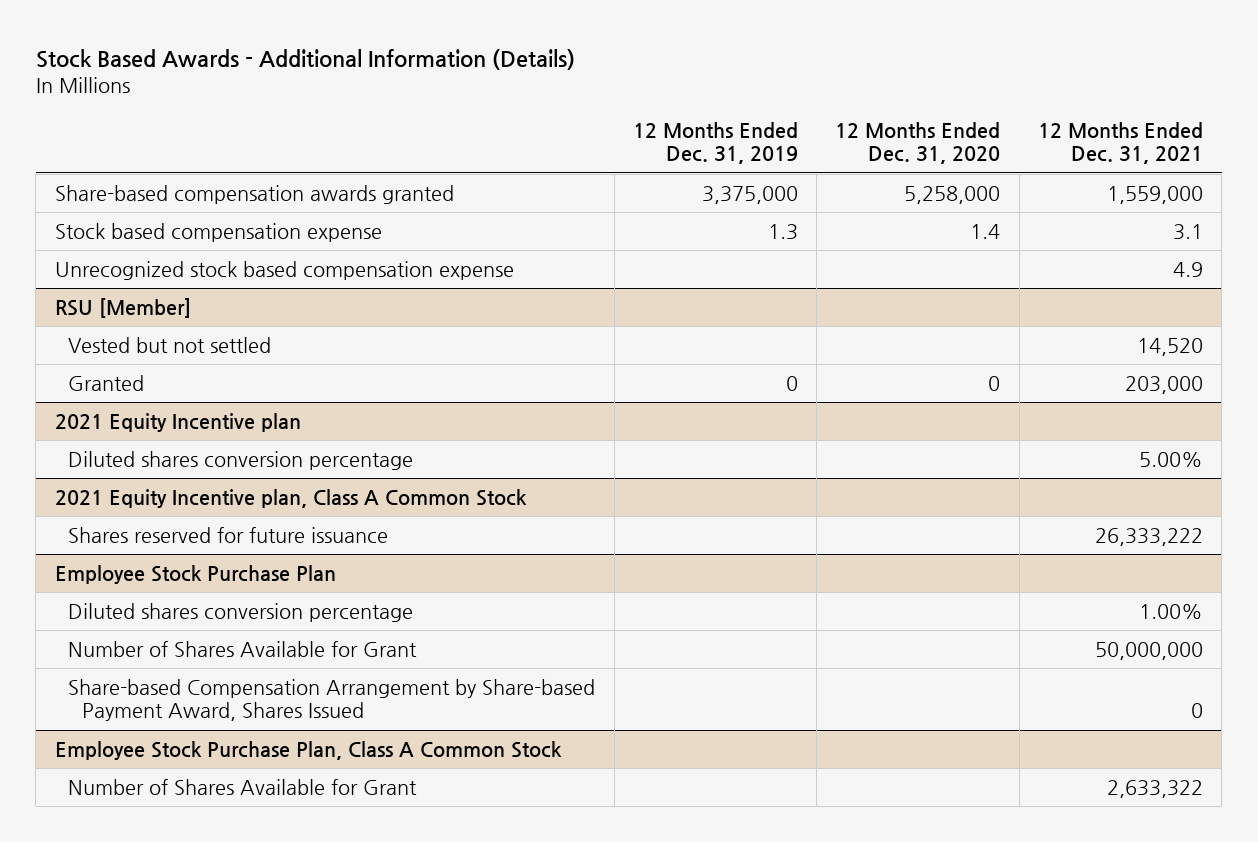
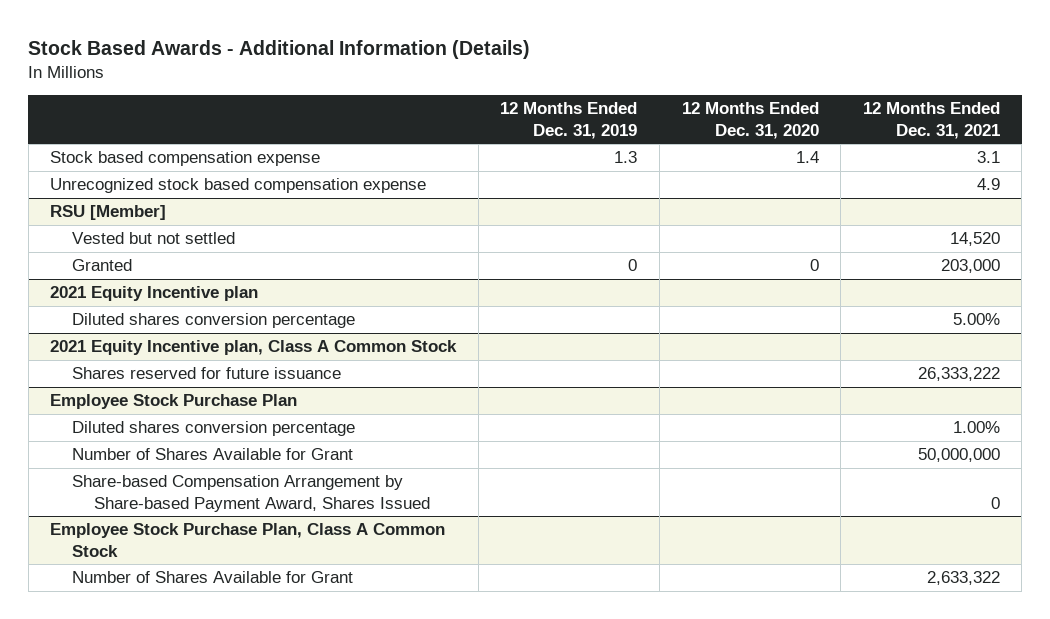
[54,184,454,204] Share-based compensation awards granted -> none

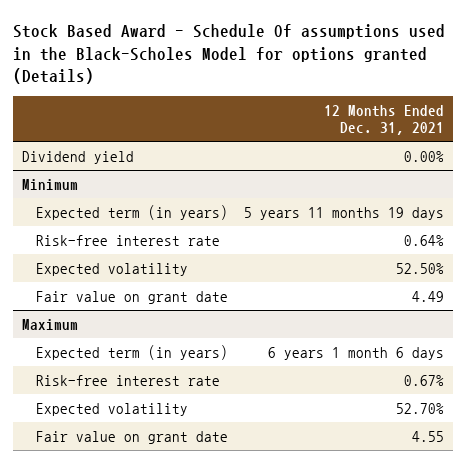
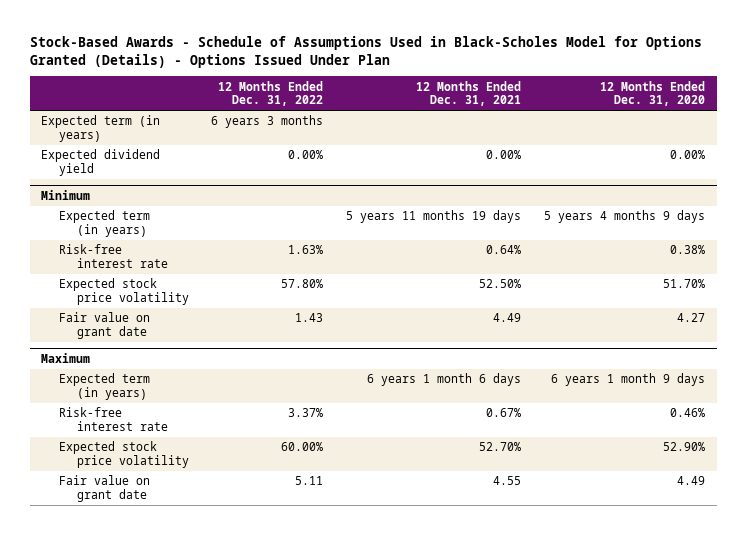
[13,24,446,85] Stock Based Award - Schedule Of assumptions used in the Black-Scholes Model for options granted (Details) -> [29,36,702,69] Stock-Based Awards - Schedule of Assumptions Used in Black-Scholes Model for Options Granted (Details) - Options Issued Under Plan
none -> [218,80,324,107] 12 Months Ended Dec. 31, 2022
none -> [600,80,706,107] 12 Months Ended Dec. 31, 2020
none -> [41,115,161,142] Expected term (in years)
[21,150,134,164] Dividend yield -> [41,149,161,176] Expected dividend yield
[36,262,189,276] Expected volatility -> [58,278,189,305] Expected stock price volatility
[36,402,189,416] Expected volatility -> [58,441,189,468] Expected stock price volatility

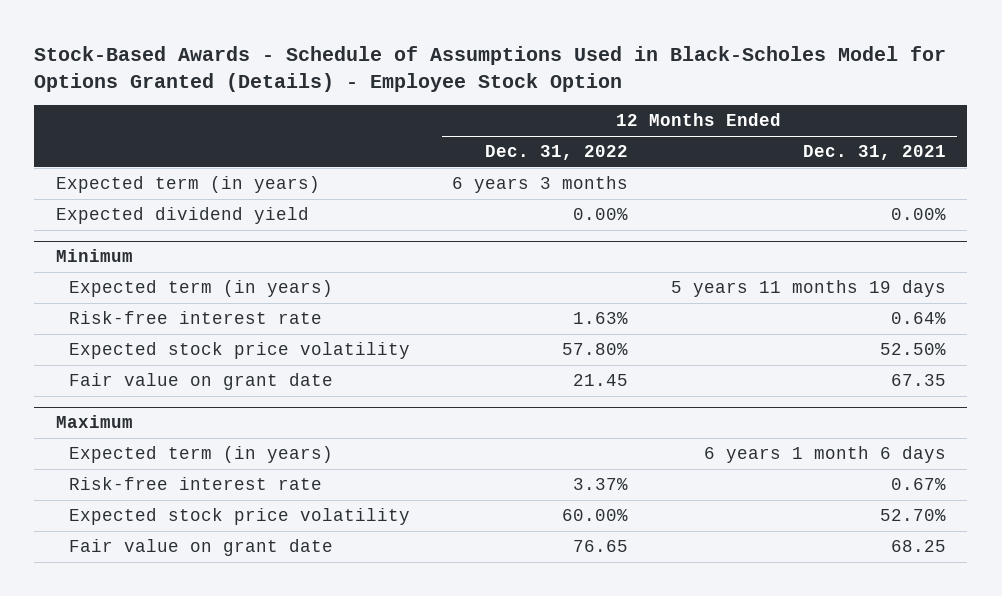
[29,36,702,69] Stock-Based Awards - Schedule of Assumptions Used in Black-Scholes Model for Options Granted (Details) - Options Issued Under Plan -> [34,46,947,93] Stock-Based Awards - Schedule of Assumptions Used in Black-Scholes Model for Options Granted (Details) - Employee Stock Option
[600,80,706,107] 12 Months Ended Dec. 31, 2020 -> none
[295,313,324,323] 1.43 -> [573,374,629,387] 21.45
[493,313,522,323] 4.49 -> [890,374,946,387] 67.35
[295,476,324,486] 5.11 -> [573,540,629,553] 76.65
[493,476,522,486] 4.55 -> [890,540,946,553] 68.25

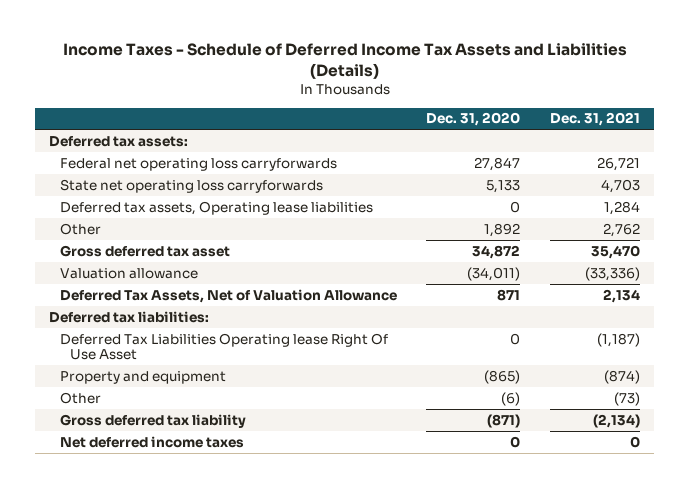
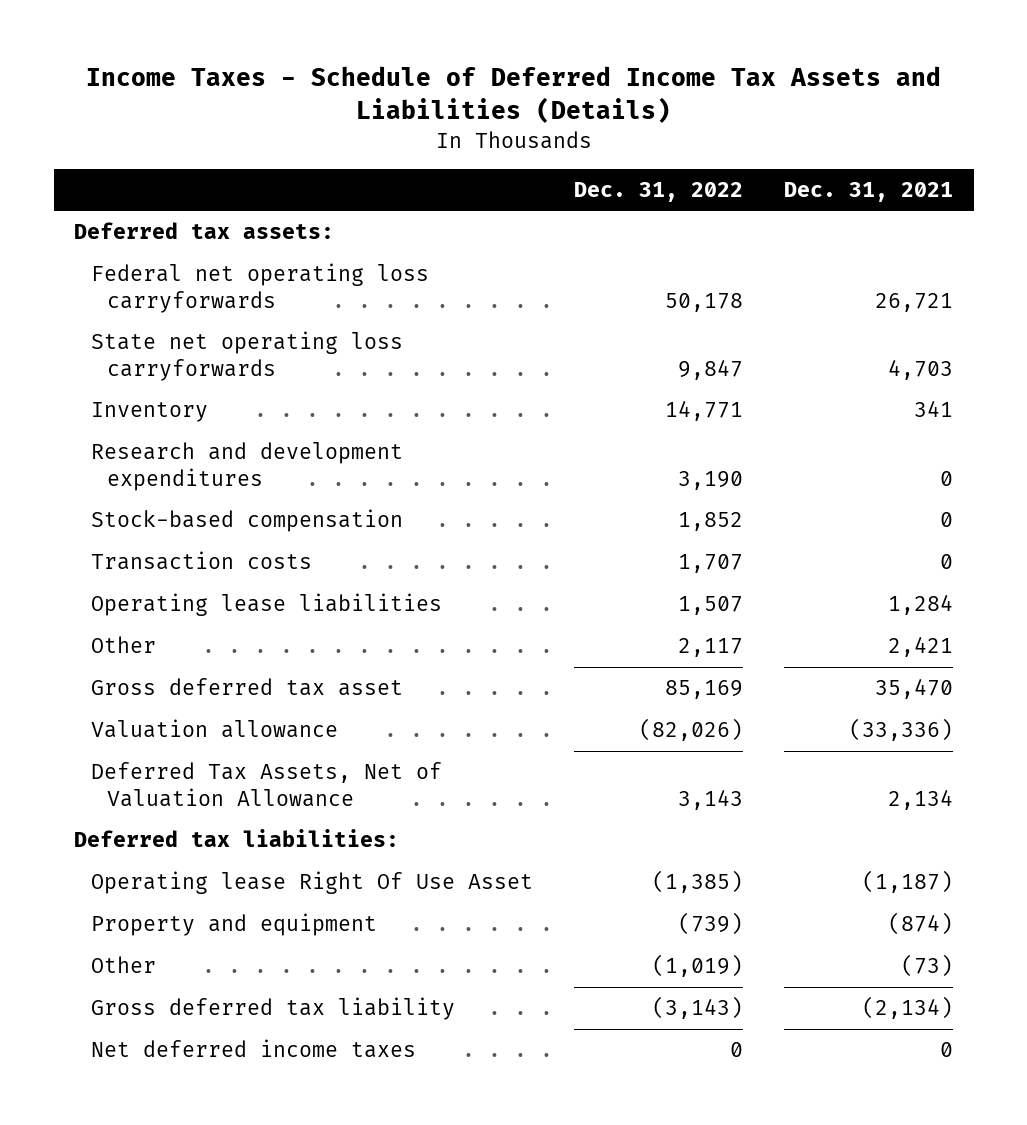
[426,112,521,127] Dec. 31, 2020 -> none
none -> [573,181,743,202] Dec. 31, 2022
none -> [90,402,208,423] Inventory
none -> [90,442,403,491] Research and development expenditures
none -> [90,509,403,533] Stock-based compensation
none -> [90,551,312,571] Transaction costs
[59,200,373,215] Deferred tax assets, Operating lease liabilities -> [90,593,442,617] Operating lease liabilities
[602,222,640,237] 2,762 -> [887,636,953,658] 2,421
[59,332,388,361] Deferred Tax Liabilities Operating lease Right Of Use Asset -> [90,871,533,895] Operating lease Right Of Use Asset

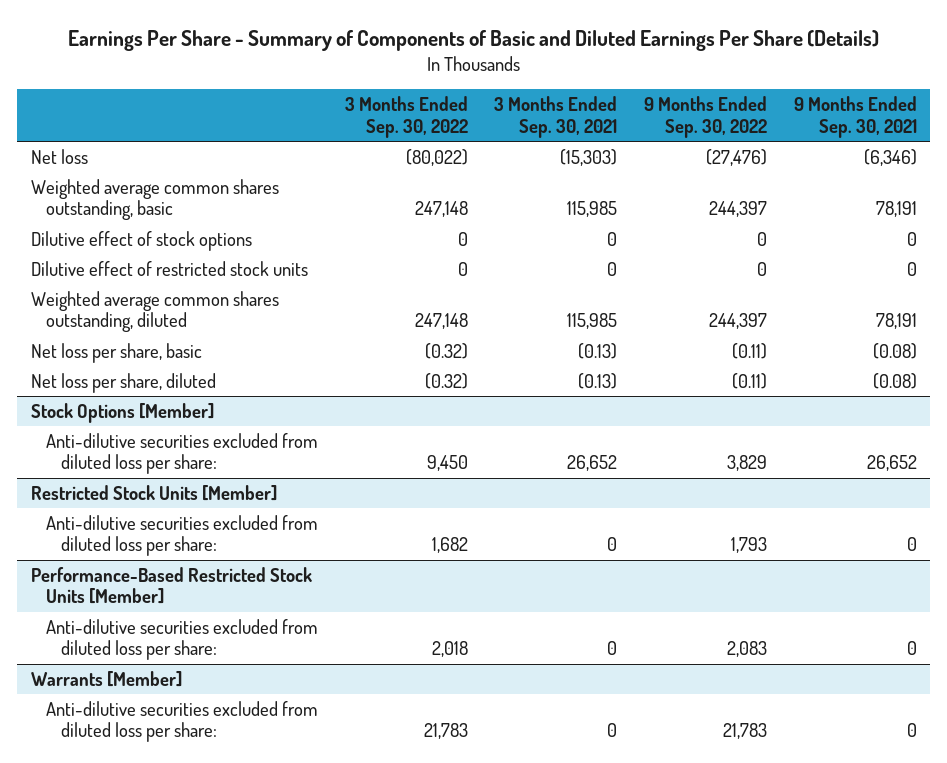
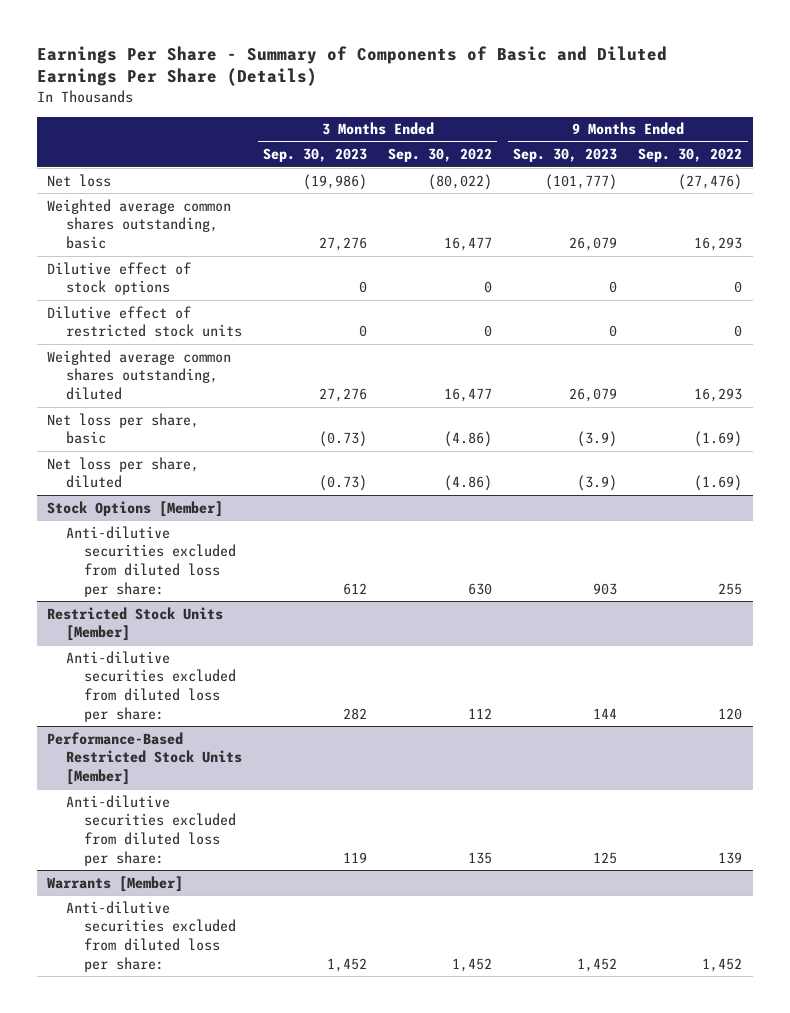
[494,96,618,138] 3 Months Ended Sep. 30, 2021 -> none
[793,96,917,138] 9 Months Ended Sep. 30, 2021 -> none
none -> [263,148,368,163] Sep. 30, 2023
none -> [513,148,618,163] Sep. 30, 2023
[414,201,468,218] 247,148 -> [444,237,493,252] 16,477
[709,201,768,218] 244,397 -> [694,237,743,252] 16,293
[414,313,468,330] 247,148 -> [444,388,493,403] 16,477
[709,313,768,330] 244,397 -> [694,388,743,403] 16,293
[424,342,468,359] (0.32) -> [444,431,493,448] (4.86)
[732,342,768,359] (0.11) -> [694,431,743,448] (1.69)
[424,372,468,389] (0.32) -> [444,475,493,492] (4.86)
[732,372,768,389] (0.11) -> [694,475,743,492] (1.69)
[426,455,468,472] 9,450 -> [468,583,493,596] 630
[727,455,768,472] 3,829 -> [718,583,743,596] 255
[431,537,468,554] 1,682 -> [468,708,493,720] 112
[731,537,768,554] 1,793 -> [718,708,743,721] 120
[431,641,468,658] 2,018 -> [468,852,493,865] 135
[727,641,768,658] 2,083 -> [718,852,743,865] 139
[423,723,468,740] 21,783 -> [452,958,493,973] 1,452
[723,723,768,740] 21,783 -> [702,958,743,973] 1,452

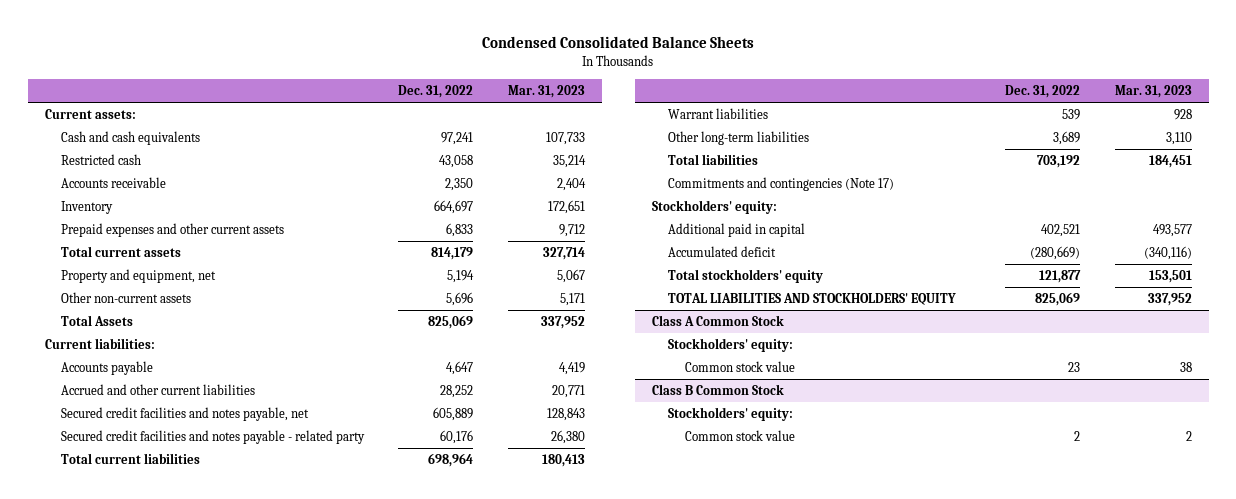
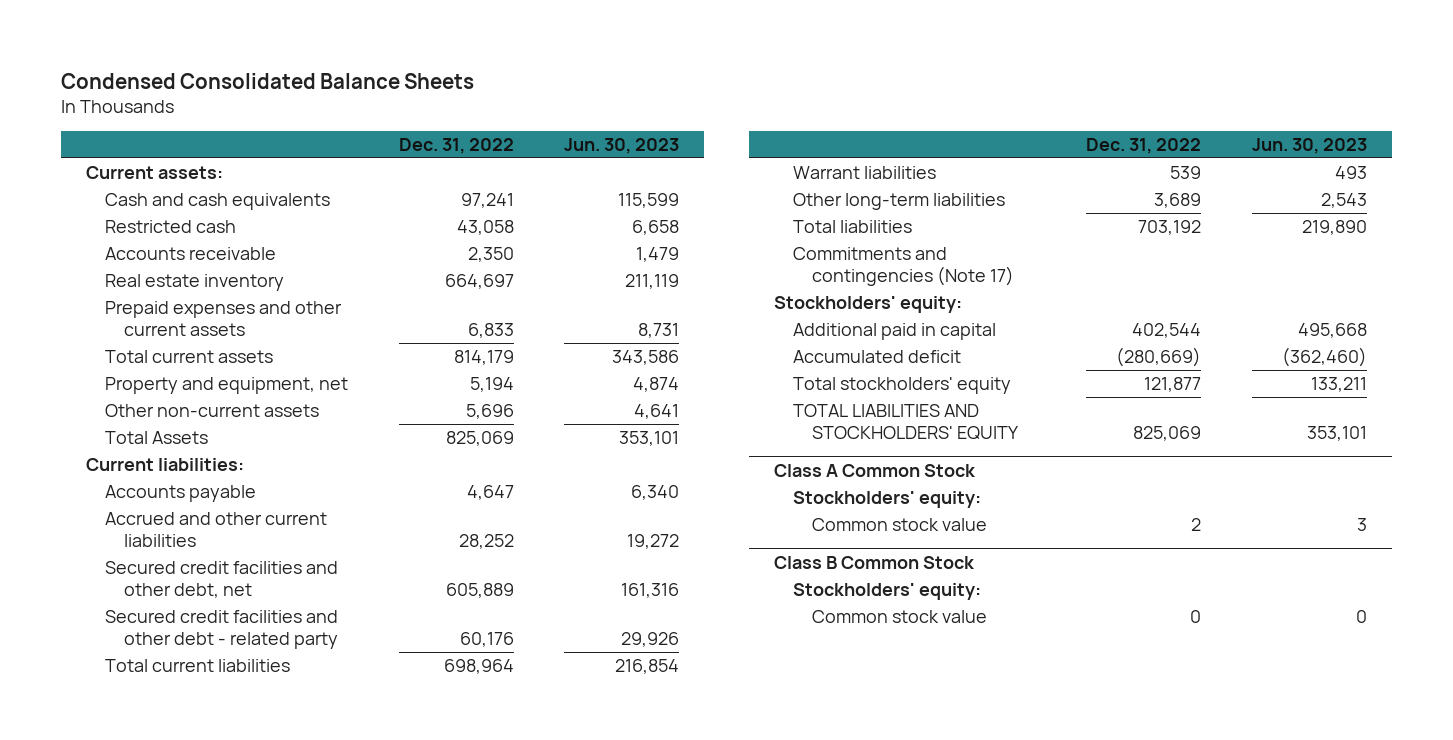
[507,85,585,99] Mar. 31, 2023 -> none
none -> [563,137,679,154] Jun. 30, 2023
[61,201,114,215] Inventory -> [105,274,285,292] Real estate inventory
[61,407,310,422] Secured credit facilities and notes payable, net -> [105,561,339,598] Secured credit facilities and other debt, net
[61,430,366,445] Secured credit facilities and notes payable - related party -> [105,610,339,649] Secured credit facilities and other debt - related party
[1041,224,1081,238] 402,521 -> [1132,323,1202,339] 402,544
[1068,362,1081,373] 23 -> [1191,518,1202,532] 2
[1074,431,1081,442] 2 -> [1190,610,1202,624] 0

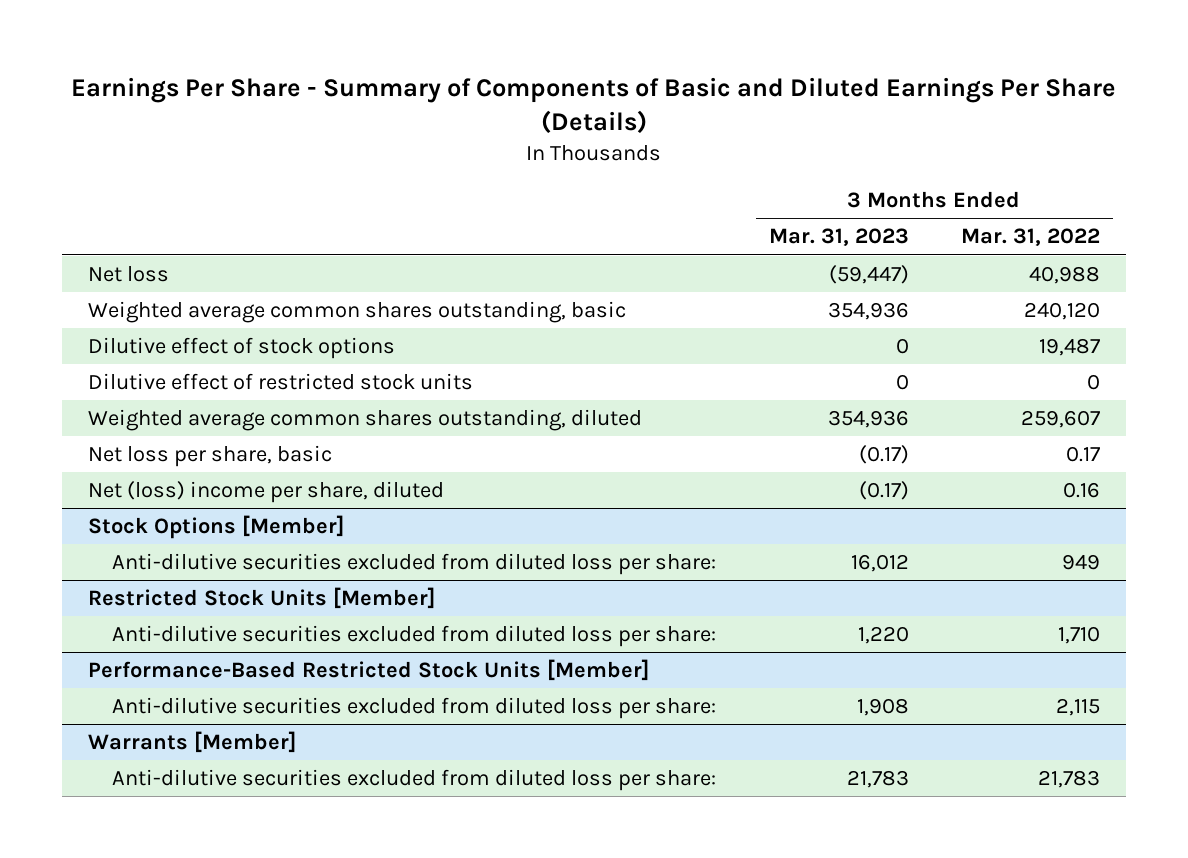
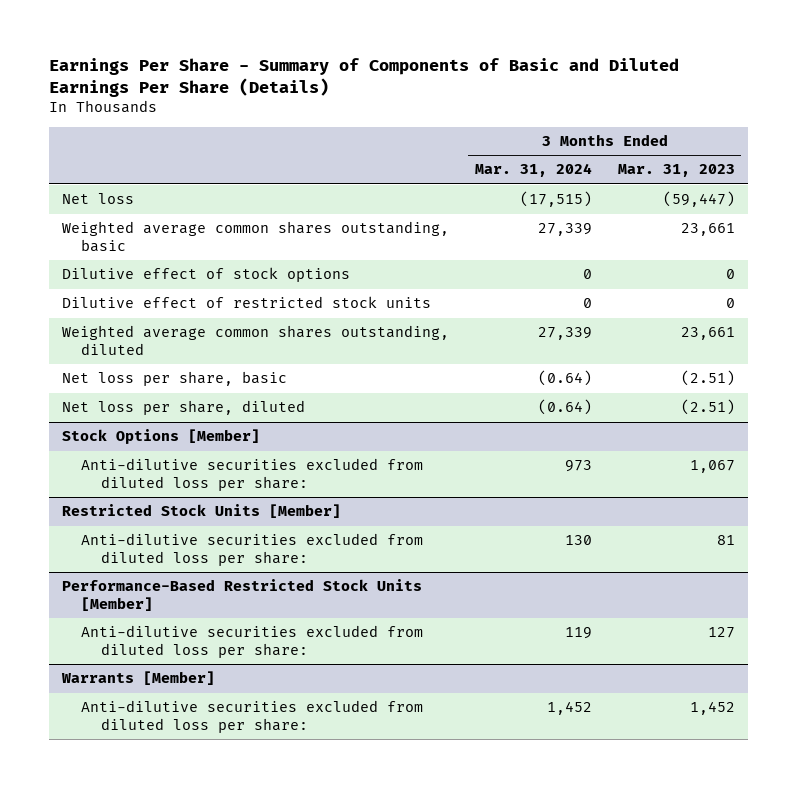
[960,228,1100,247] Mar. 31, 2022 -> none
none -> [474,163,592,178] Mar. 31, 2024
[827,302,909,321] 354,936 -> [680,223,735,237] 23,661
[827,410,909,429] 354,936 -> [680,327,735,341] 23,661
[858,445,909,465] (0.17) -> [680,370,735,387] (2.51)
[88,481,445,504] Net (loss) income per share, diluted -> [61,400,305,416] Net loss per share, diluted
[858,481,909,501] (0.17) -> [680,399,735,416] (2.51)
[850,554,909,573] 16,012 -> [689,460,735,474] 1,067
[857,626,909,645] 1,220 -> [716,535,735,546] 81
[856,698,909,717] 1,908 -> [707,627,735,639] 127
[846,770,909,789] 21,783 -> [689,701,735,716] 1,452

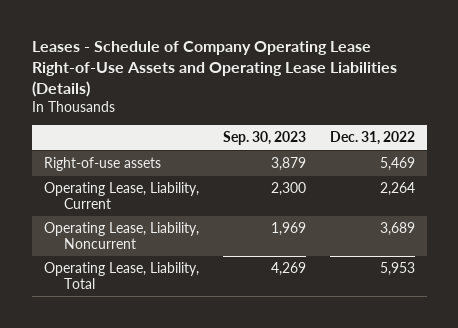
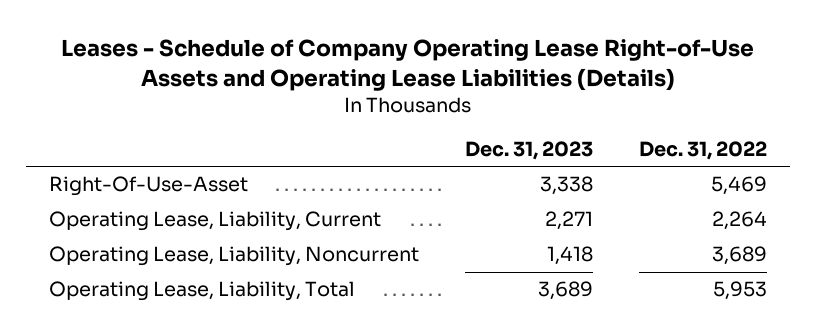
[222,131,306,146] Sep. 30, 2023 -> none
none -> [464,140,593,160] Dec. 31, 2023
[43,157,161,172] Right-of-use assets -> [48,176,248,197] Right-Of-Use-Asset

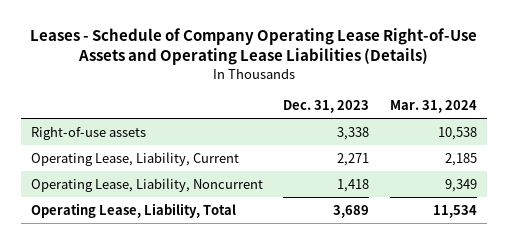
[638,140,767,160] Dec. 31, 2022 -> none
none -> [389,100,477,114] Mar. 31, 2024
[48,176,248,197] Right-Of-Use-Asset -> [30,125,146,140] Right-of-use assets

